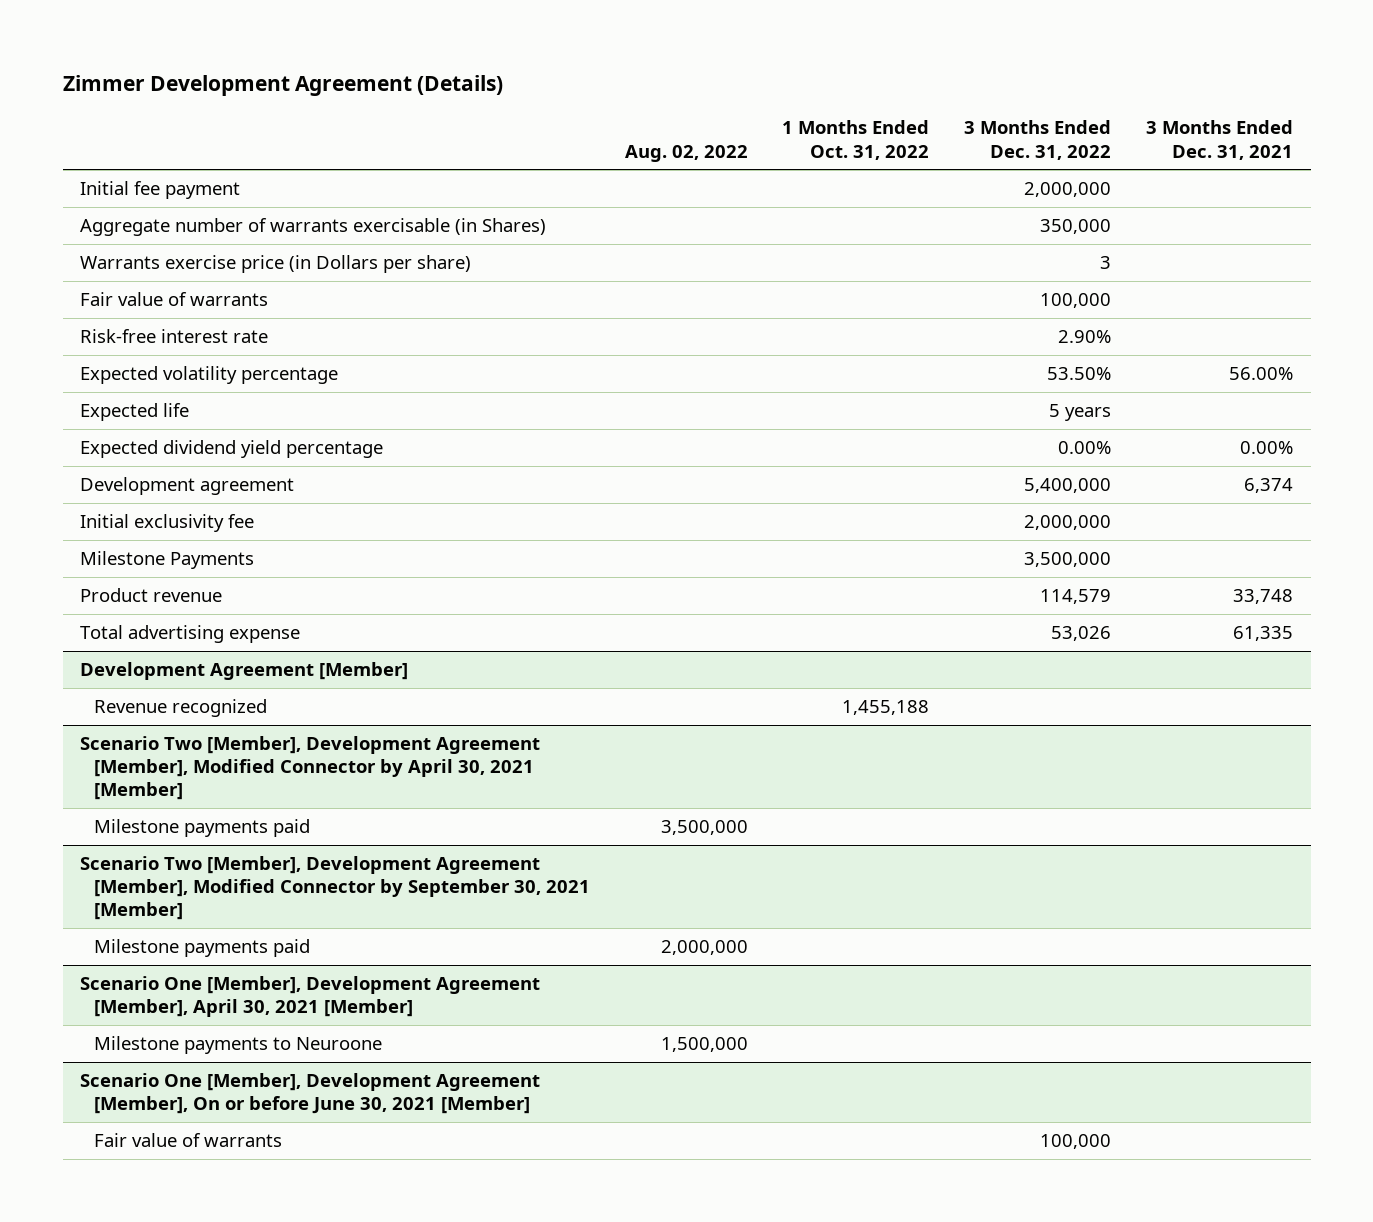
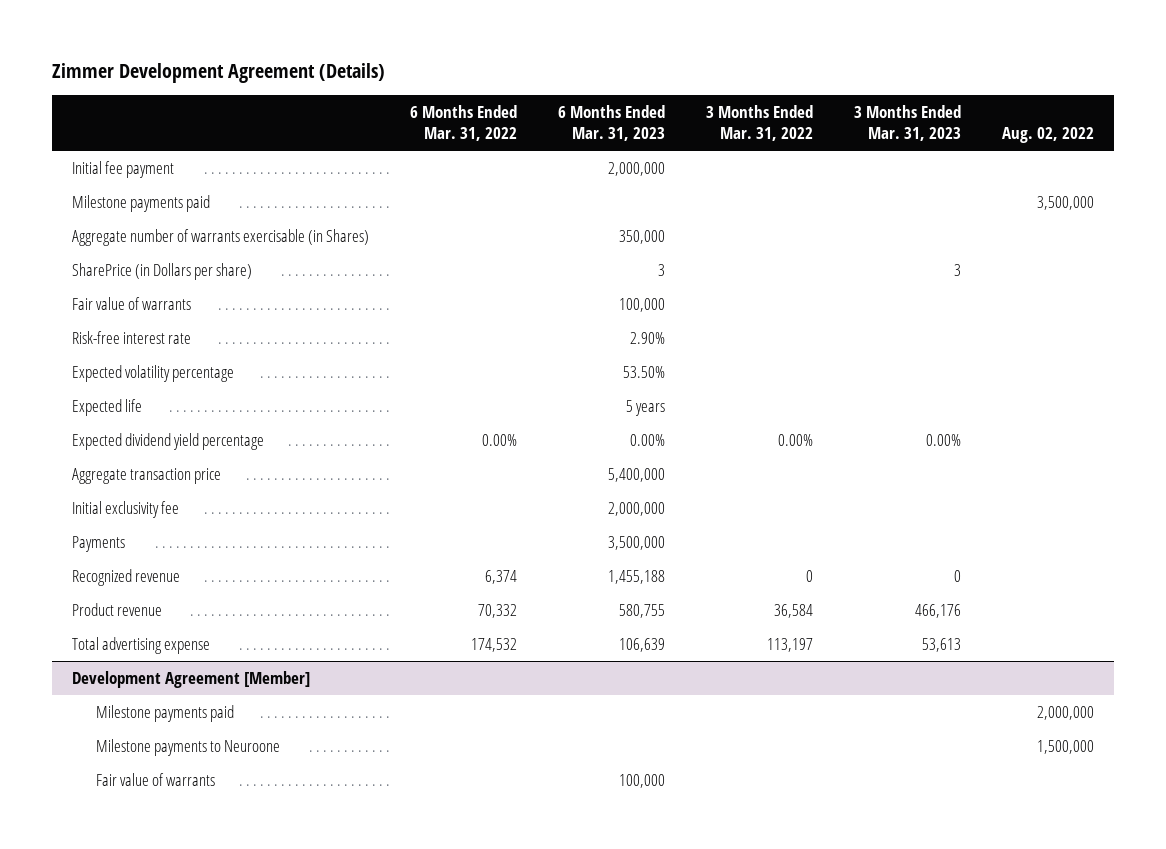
[782,120,930,160] 1 Months Ended Oct. 31, 2022 -> none
[964,120,1112,160] 3 Months Ended Dec. 31, 2022 -> none
[1146,120,1294,160] 3 Months Ended Dec. 31, 2021 -> none
none -> [410,104,518,142] 6 Months Ended Mar. 31, 2022
none -> [557,104,665,142] 6 Months Ended Mar. 31, 2023
none -> [705,104,813,142] 3 Months Ended Mar. 31, 2022
none -> [853,104,961,142] 3 Months Ended Mar. 31, 2023
none -> [72,194,211,212] Milestone payments paid
[80,254,472,273] Warrants exercise price (in Dollars per share) -> [72,262,253,280] SharePrice (in Dollars per share)
[80,476,295,495] Development agreement -> none
none -> [72,467,222,484] Aggregate transaction price
[80,550,255,569] Milestone Payments -> [72,535,126,552] Payments
none -> [72,568,181,586] Recognized revenue
[93,698,267,717] Revenue recognized -> none
[80,735,541,801] Scenario Two [Member], Development Agreement [Member], Modified Connector by April 30, 2021 [Member] -> none
[93,818,310,837] Milestone payments paid -> none
[80,855,590,921] Scenario Two [Member], Development Agreement [Member], Modified Connector by September 30, 2021 [Member] -> none
[93,938,310,957] Milestone payments paid -> none
[80,975,541,1018] Scenario One [Member], Development Agreement [Member], April 30, 2021 [Member] -> none
[93,1035,382,1054] Milestone payments to Neuroone -> none
[80,1072,541,1115] Scenario One [Member], Development Agreement [Member], On or before June 30, 2021 [Member] -> none
[93,1132,282,1147] Fair value of warrants -> none
none -> [95,704,234,722] Milestone payments paid
none -> [95,738,280,756] Milestone payments to Neuroone
none -> [95,772,215,786] Fair value of warrants

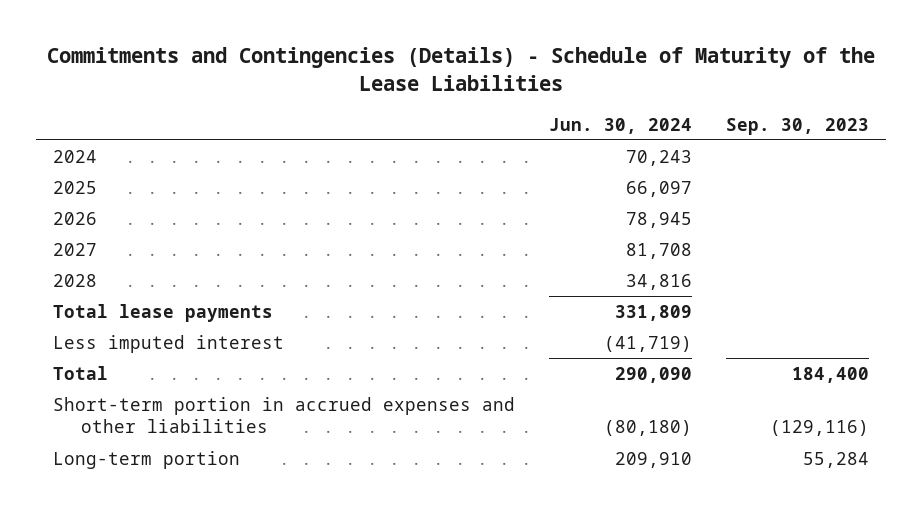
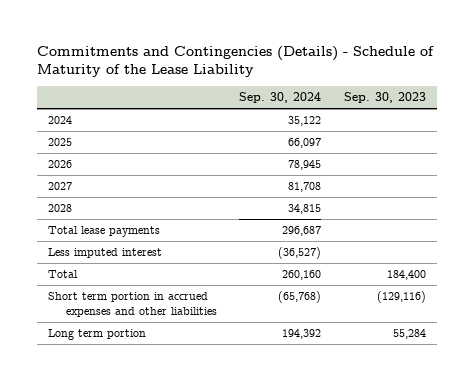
[46,47,875,91] Commitments and Contingencies (Details) - Schedule of Maturity of the Lease Liabilities -> [37,45,435,78] Commitments and Contingencies (Details) - Schedule of Maturity of the Lease Liability
[548,117,692,134] Jun. 30, 2024 -> none
none -> [239,92,322,104] Sep. 30, 2024
[52,397,515,434] Short-term portion in accrued expenses and other liabilities -> [48,292,217,318] Short term portion in accrued expenses and other liabilities
[52,451,240,470] Long-term portion -> [48,329,147,341] Long term portion

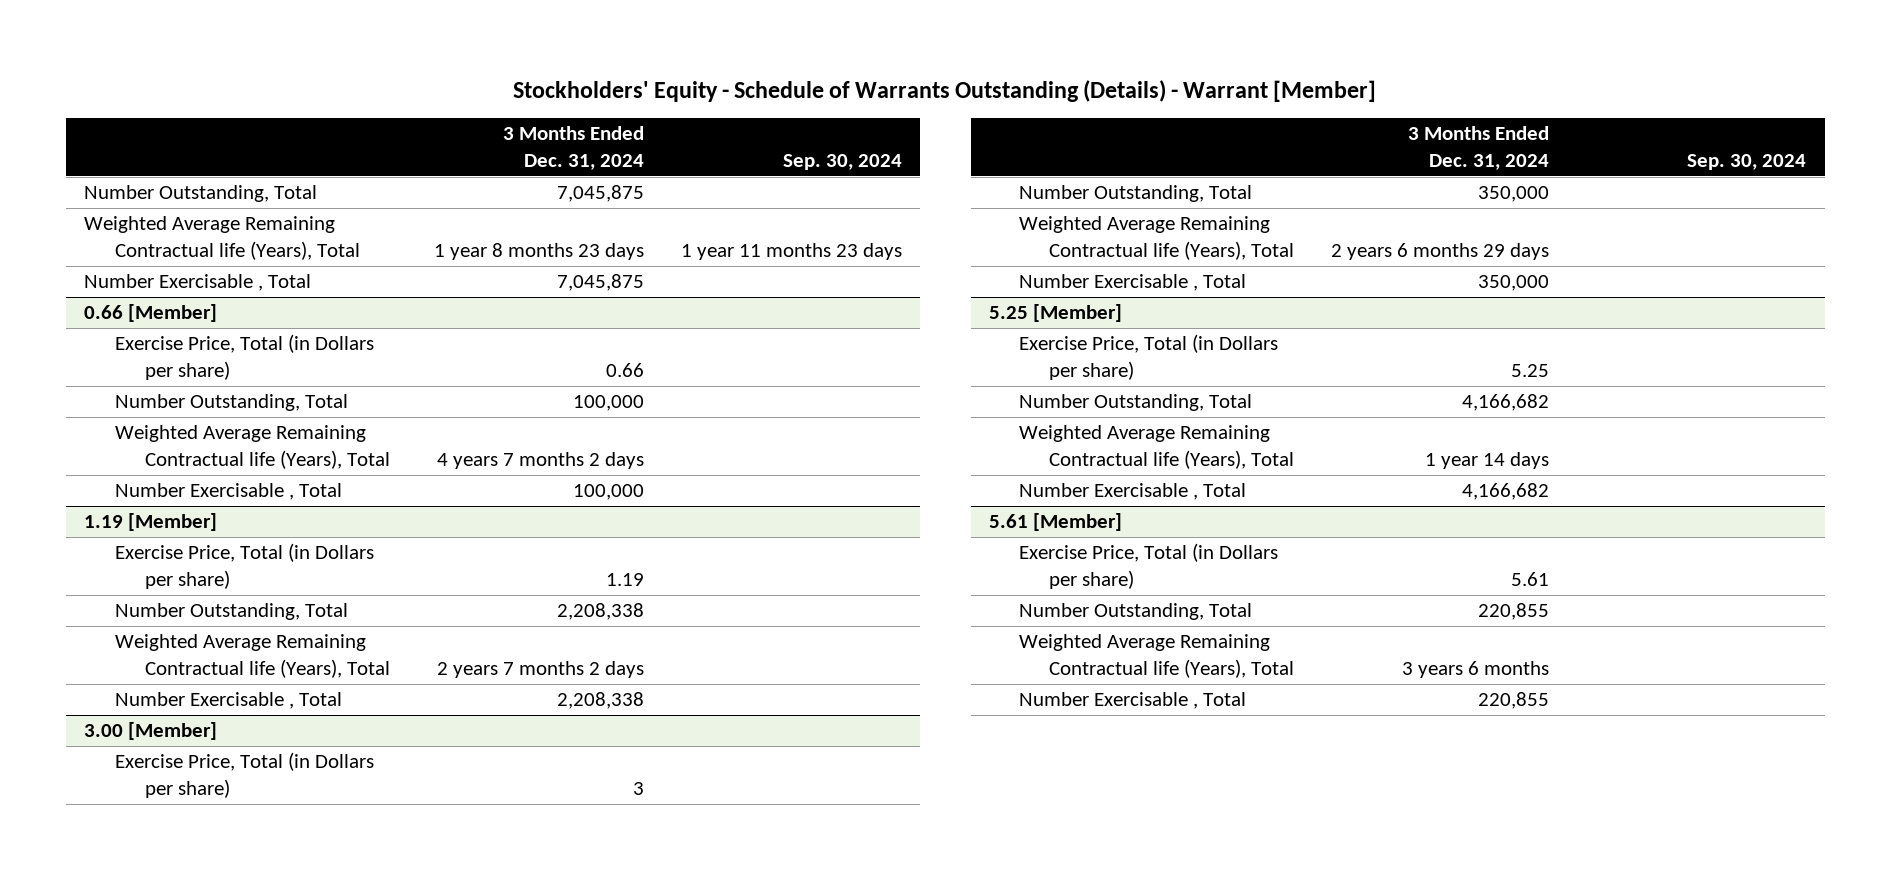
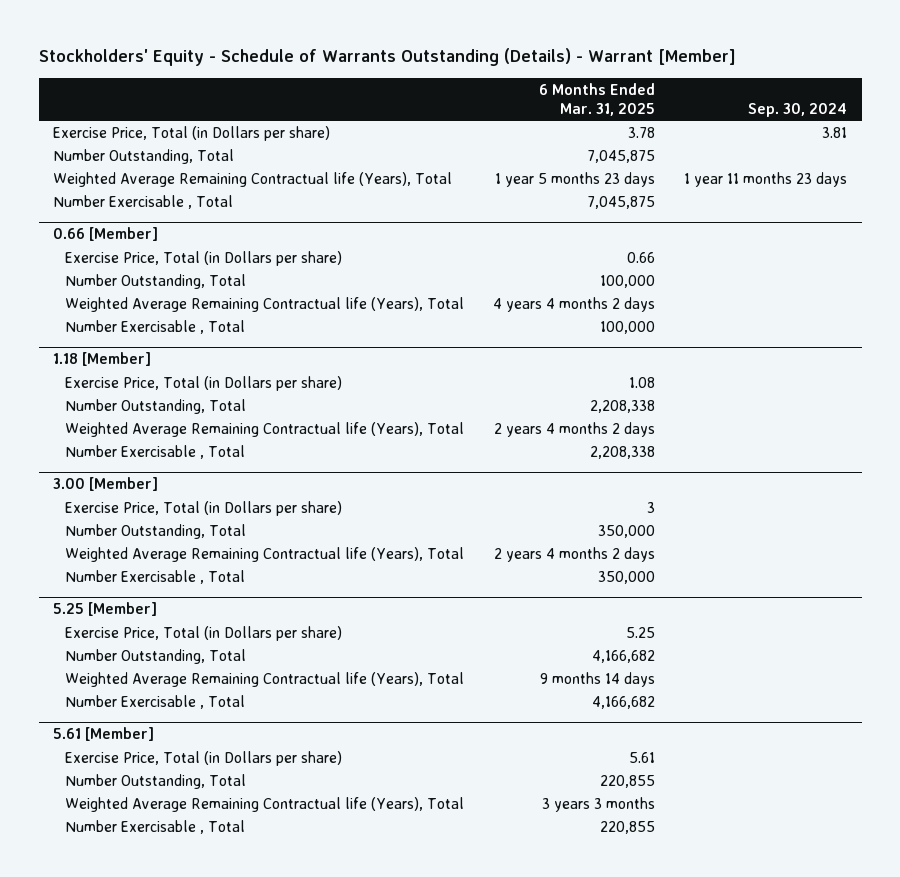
[503,126,645,170] 3 Months Ended Dec. 31, 2024 -> none
none -> [539,82,656,116] 6 Months Ended Mar. 31, 2025
none -> [53,125,331,141] Exercise Price, Total (in Dollars per share)
[84,513,218,532] 1.19 [Member] -> none
[114,543,374,589] Exercise Price, Total (in Dollars per share) -> none
[114,603,348,621] Number Outstanding, Total -> none
[114,634,390,678] Weighted Average Remaining Contractual life (Years), Total -> none
[114,692,342,710] Number Exercisable , Total -> none
none -> [53,352,152,367] 1.18 [Member]
none -> [65,375,343,391] Exercise Price, Total (in Dollars per share)
none -> [65,398,247,414] Number Outstanding, Total
none -> [65,421,465,437] Weighted Average Remaining Contractual life (Years), Total
none -> [65,444,246,459] Number Exercisable , Total

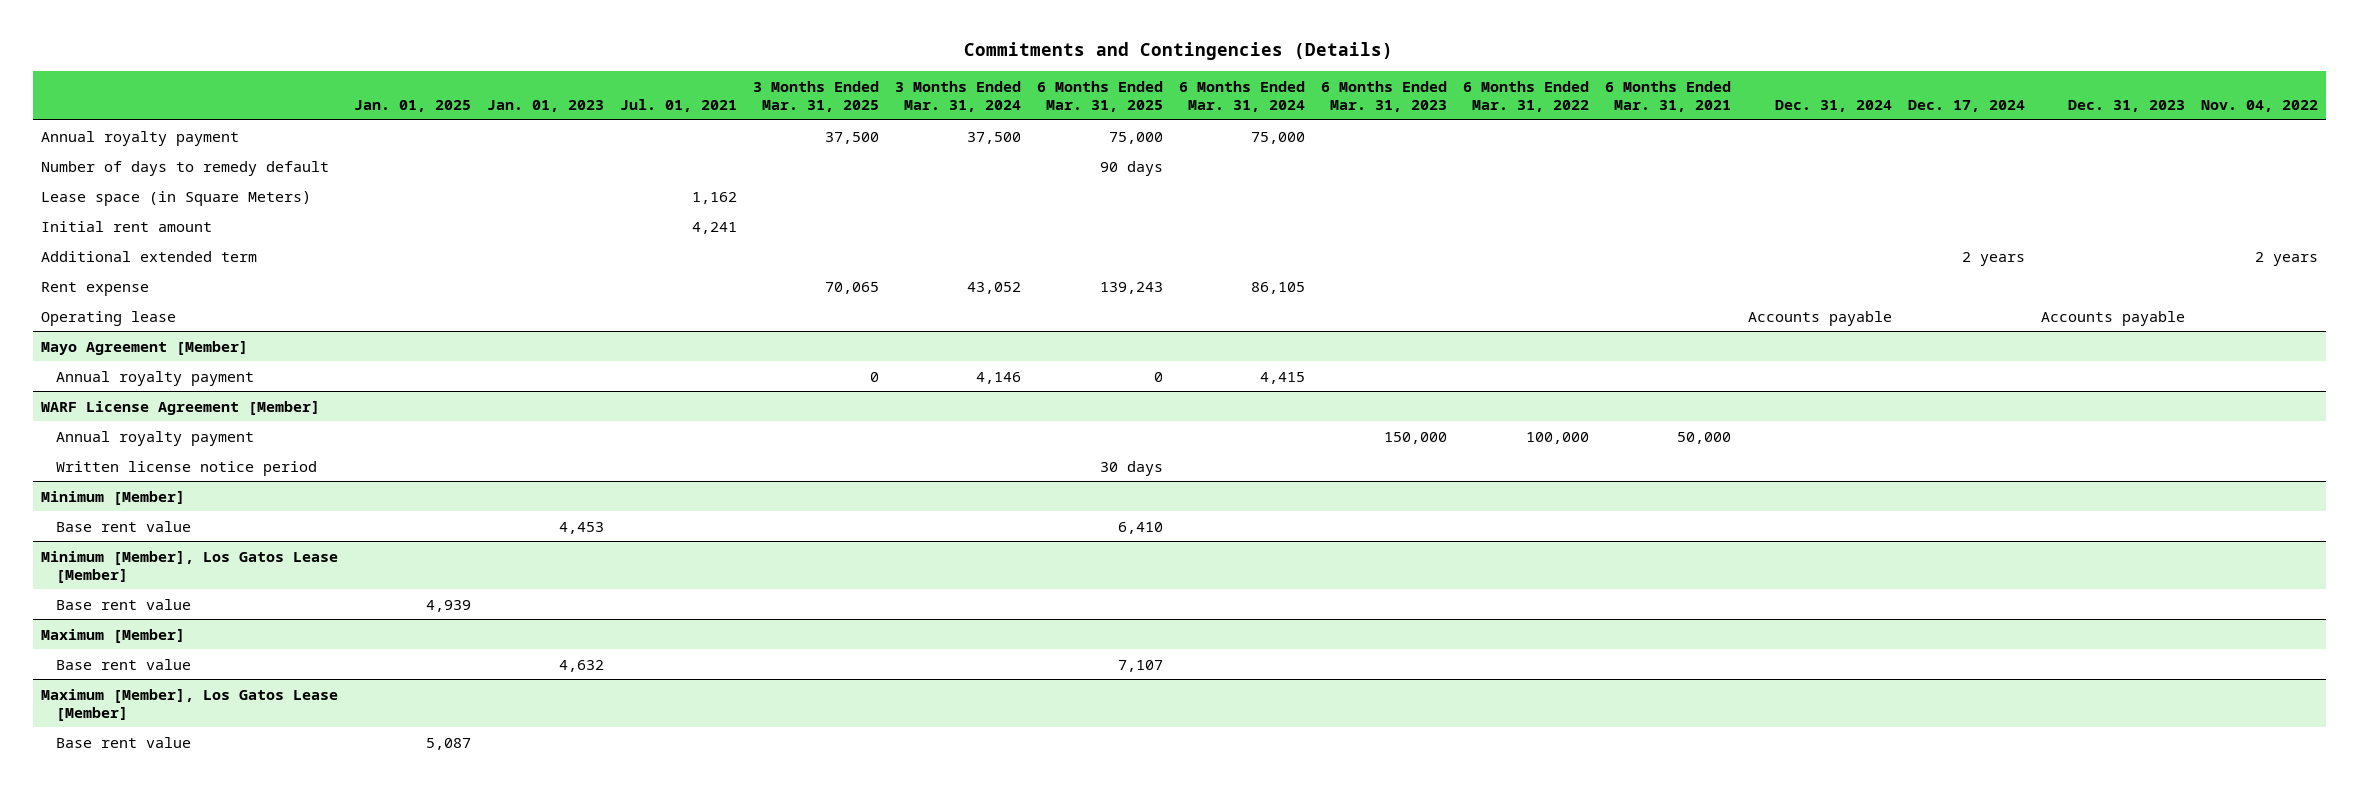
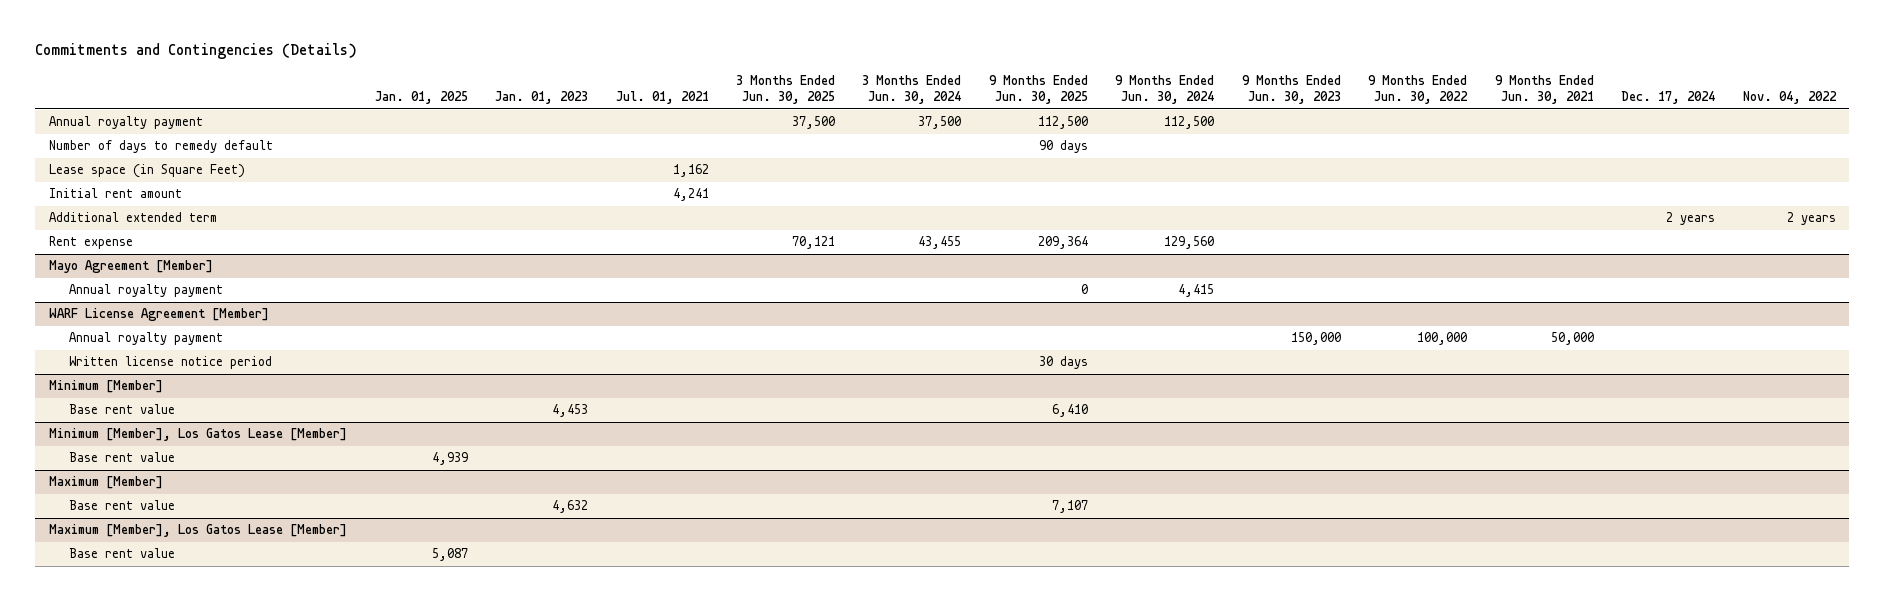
[752,80,879,113] 3 Months Ended Mar. 31, 2025 -> none
[895,80,1022,113] 3 Months Ended Mar. 31, 2024 -> none
[1037,80,1164,113] 6 Months Ended Mar. 31, 2025 -> none
[1179,80,1306,113] 6 Months Ended Mar. 31, 2024 -> none
[1321,80,1448,113] 6 Months Ended Mar. 31, 2023 -> none
[1463,80,1590,113] 6 Months Ended Mar. 31, 2022 -> none
[1605,80,1732,113] 6 Months Ended Mar. 31, 2021 -> none
[1774,100,1892,113] Dec. 31, 2024 -> none
[2067,100,2185,113] Dec. 31, 2023 -> none
none -> [736,74,836,105] 3 Months Ended Jun. 30, 2025
none -> [862,74,962,105] 3 Months Ended Jun. 30, 2024
none -> [988,74,1088,105] 9 Months Ended Jun. 30, 2025
none -> [1115,74,1215,105] 9 Months Ended Jun. 30, 2024
none -> [1241,74,1341,105] 9 Months Ended Jun. 30, 2023
none -> [1368,74,1469,105] 9 Months Ended Jun. 30, 2022
none -> [1494,74,1594,105] 9 Months Ended Jun. 30, 2021
[40,190,311,206] Lease space (in Square Meters) -> [49,164,246,179] Lease space (in Square Feet)
[40,310,176,326] Operating lease -> none

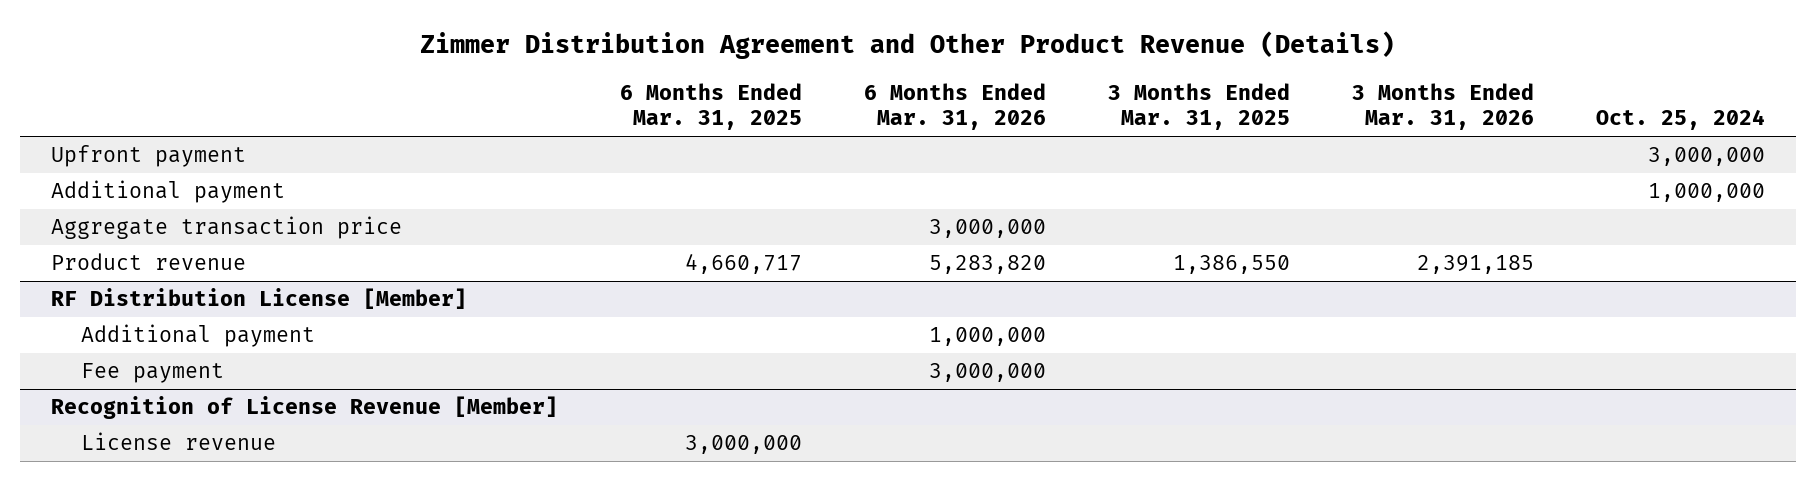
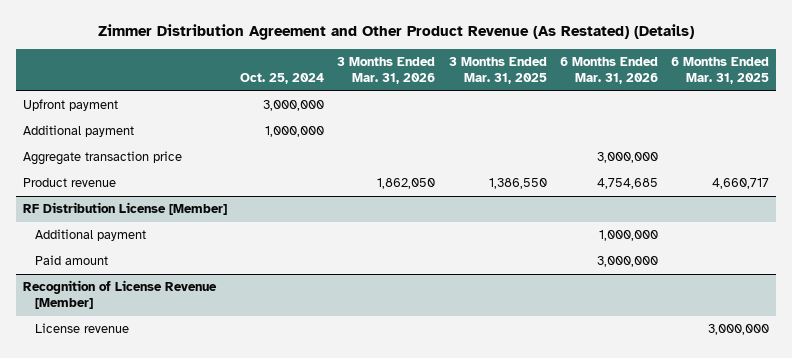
[420,30,1396,59] Zimmer Distribution Agreement and Other Product Revenue (Details) -> [98,24,695,41] Zimmer Distribution Agreement and Other Product Revenue (As Restated) (Details)
[929,255,1047,275] 5,283,820 -> [597,178,659,190] 4,754,685
[1417,255,1535,275] 2,391,185 -> [377,178,436,190] 1,862,050
[80,363,224,384] Fee payment -> [35,255,109,266] Paid amount

